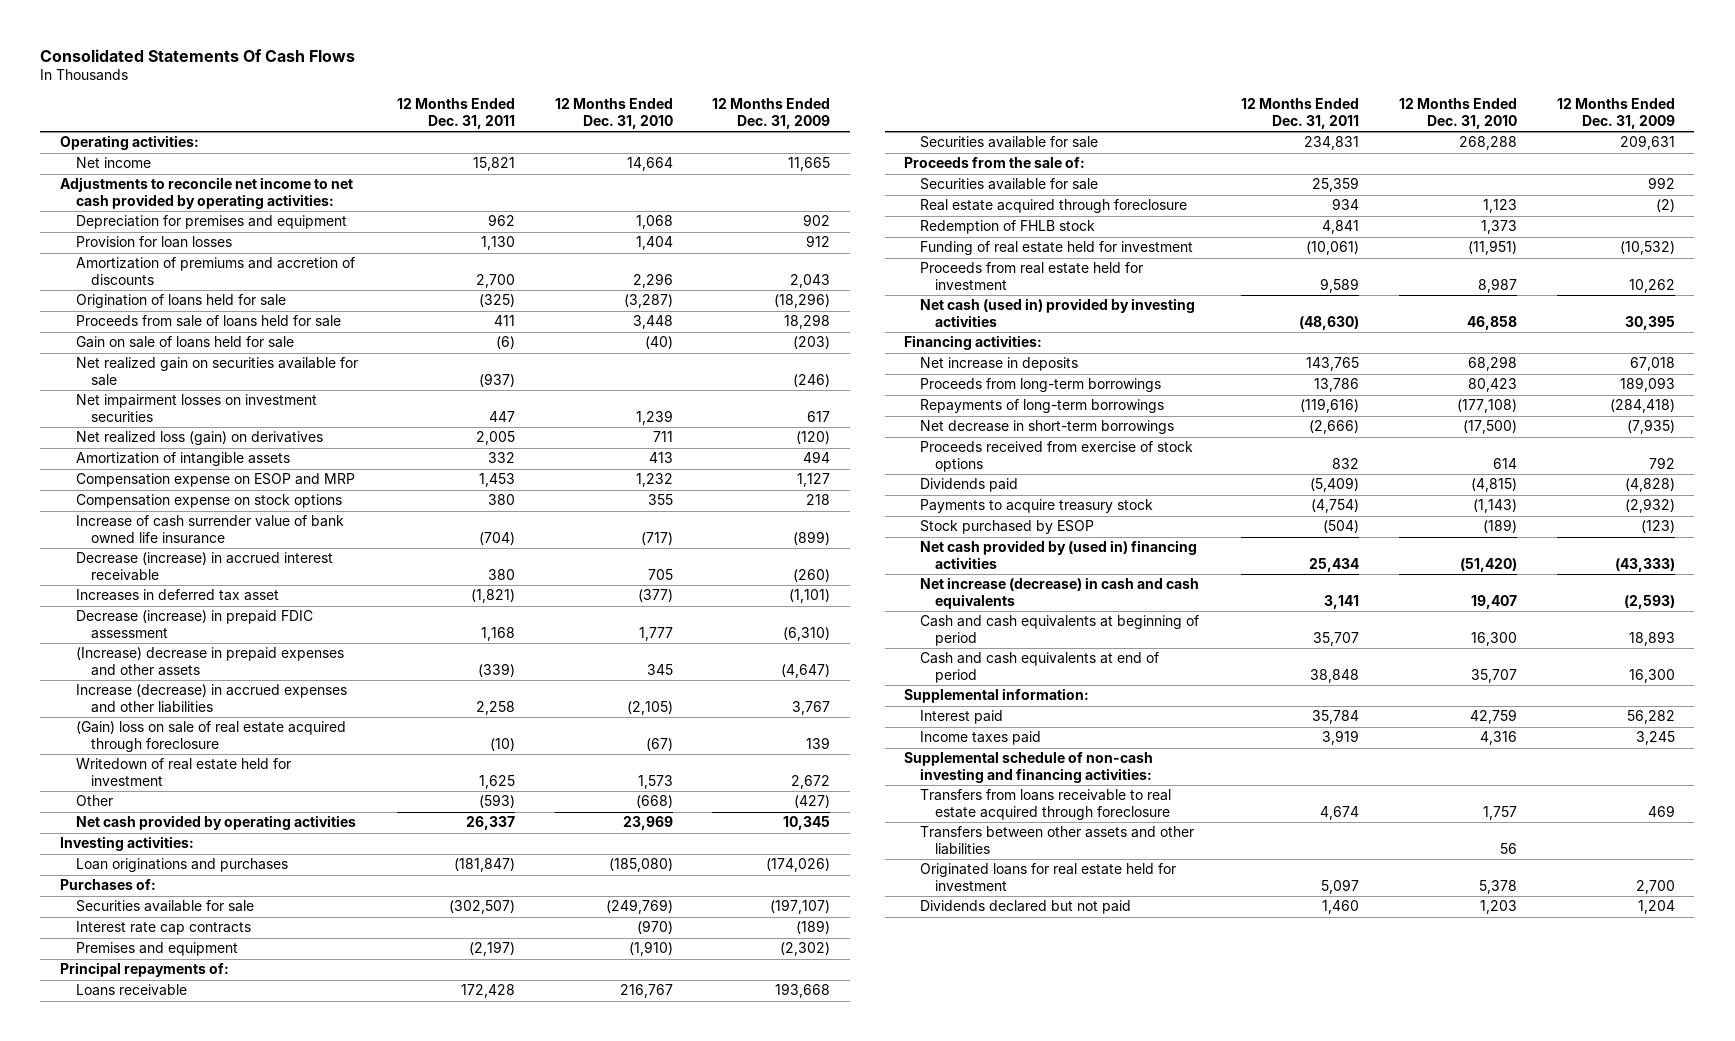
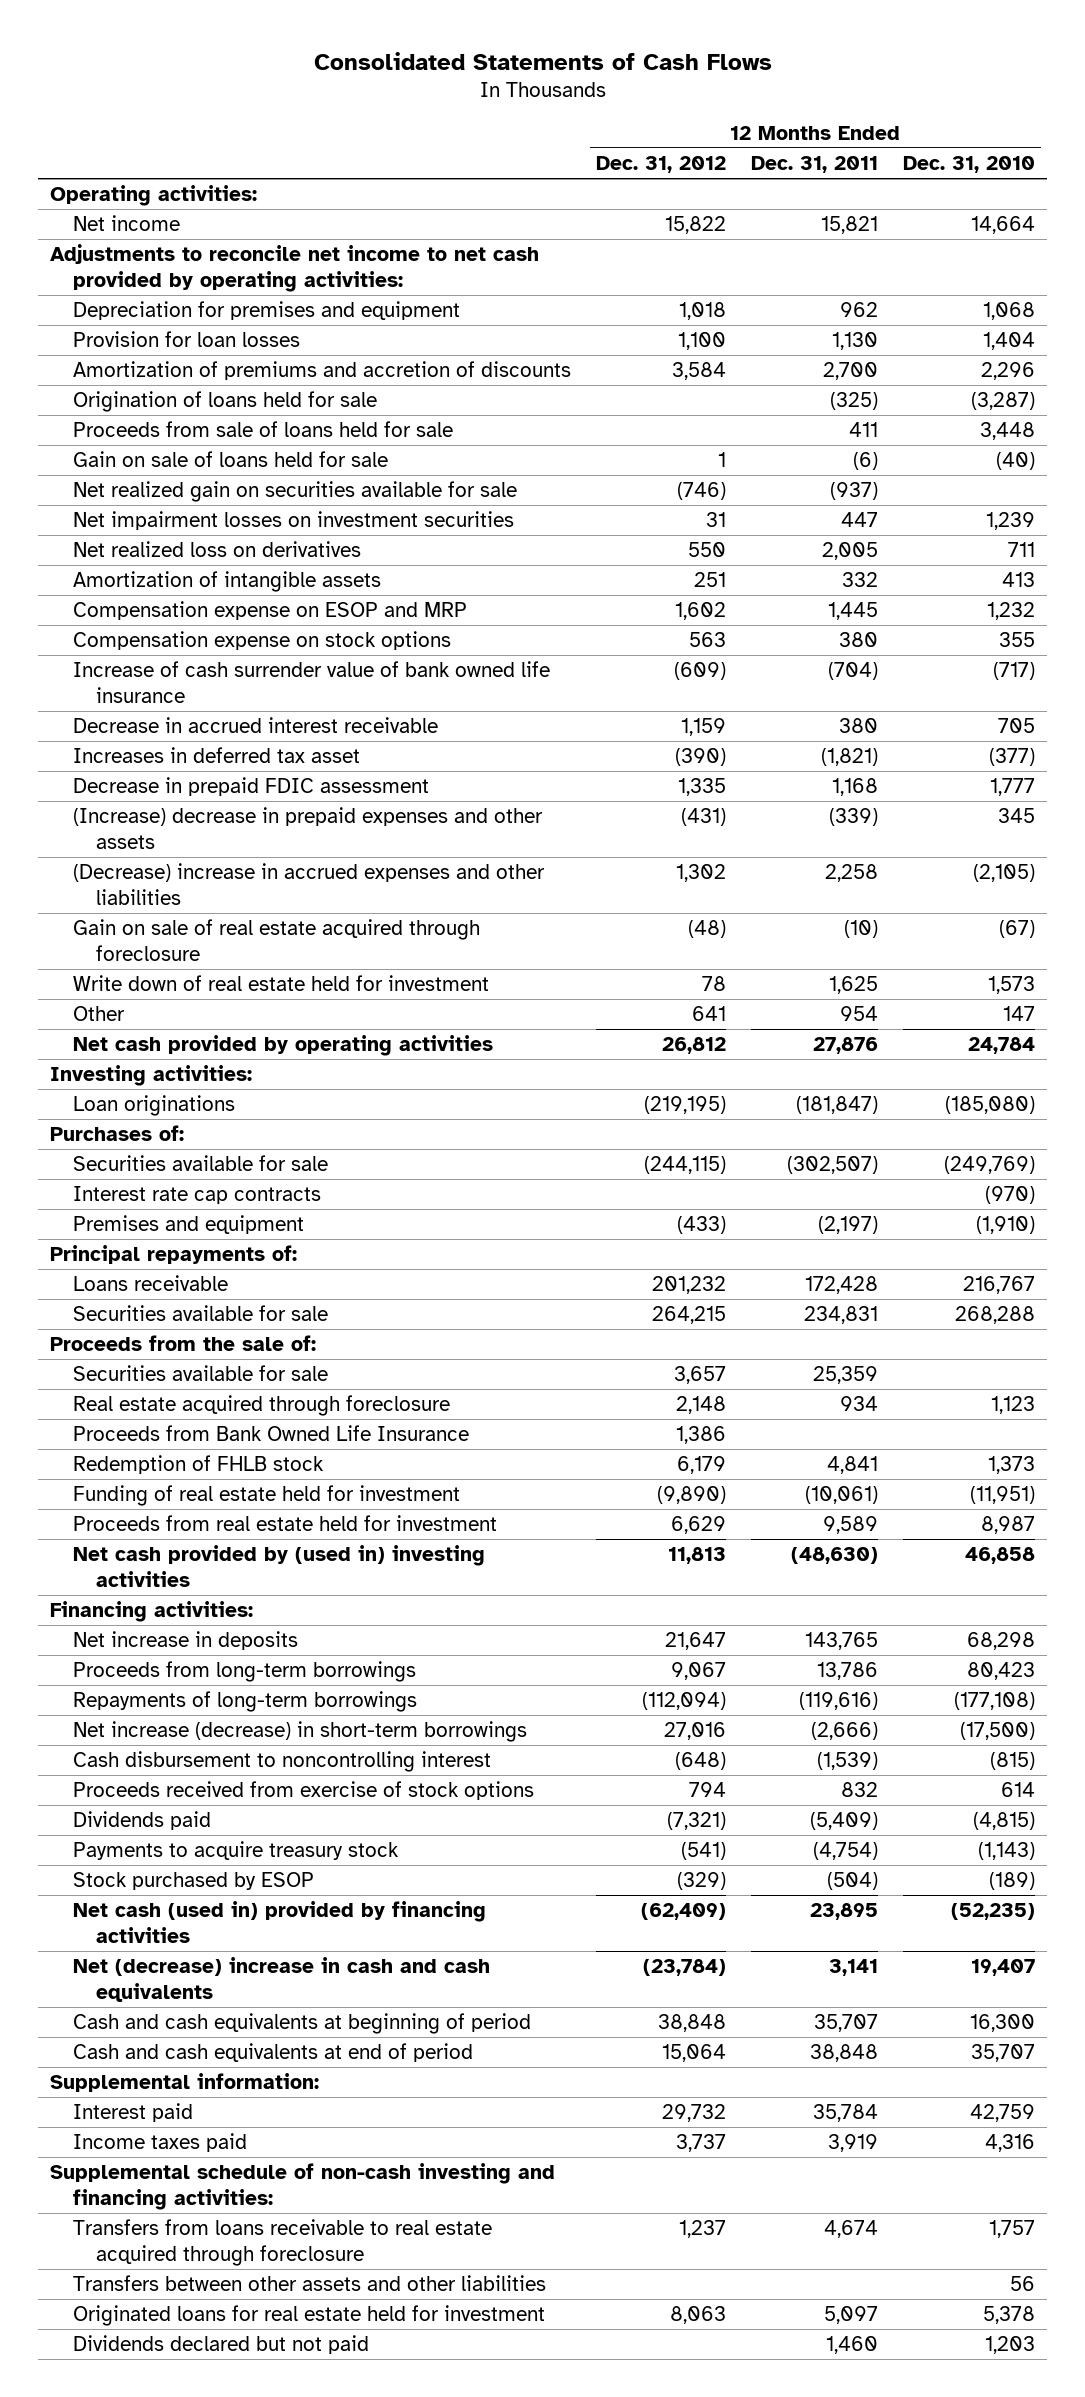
[40,48,356,62] Consolidated Statements Of Cash Flows -> [313,51,772,70] Consolidated Statements of Cash Flows
[712,98,831,130] 12 Months Ended Dec. 31, 2009 -> none
none -> [596,156,727,174] Dec. 31, 2012
[75,431,323,446] Net realized loss (gain) on derivatives -> [73,541,362,558] Net realized loss on derivatives
[479,473,516,488] 1,453 -> [827,602,878,621] 1,445
[75,552,333,581] Decrease (increase) in accrued interest receivable -> [73,717,439,734] Decrease in accrued interest receivable
[75,610,313,639] Decrease (increase) in prepaid FDIC assessment -> [73,777,430,797] Decrease in prepaid FDIC assessment
[75,684,347,713] Increase (decrease) in accrued expenses and other liabilities -> [73,863,546,905] (Decrease) increase in accrued expenses and other liabilities
[75,721,346,752] (Gain) loss on sale of real estate acquired through foreclosure -> [73,919,481,961] Gain on sale of real estate acquired through foreclosure
[75,758,291,786] Writedown of real estate held for investment -> [73,975,490,992] Write down of real estate held for investment
[479,794,516,809] (593) -> [839,1006,878,1022] 954
[635,795,673,809] (668) -> [1002,1006,1035,1022] 147
[466,816,516,831] 26,337 -> [812,1037,878,1055] 27,876
[622,816,673,831] 23,969 -> [967,1037,1035,1055] 24,784
[75,858,288,873] Loan originations and purchases -> [73,1095,236,1117] Loan originations
none -> [73,1425,470,1442] Proceeds from Bank Owned Life Insurance
[919,298,1195,327] Net cash (used in) provided by investing activities -> [73,1545,486,1587] Net cash provided by (used in) investing activities
[919,420,1174,435] Net decrease in short-term borrowings -> [73,1721,528,1743] Net increase (decrease) in short-term borrowings
none -> [73,1751,492,1773] Cash disbursement to noncontrolling interest
[919,540,1197,569] Net cash provided by (used in) financing activities -> [73,1901,487,1943] Net cash (used in) provided by financing activities
[1309,557,1360,572] 25,434 -> [809,1903,878,1921] 23,895
[1460,557,1518,572] (51,420) -> [950,1903,1035,1921] (52,235)
[919,577,1199,609] Net increase (decrease) in cash and cash equivalents -> [73,1957,491,2002] Net (decrease) increase in cash and cash equivalents

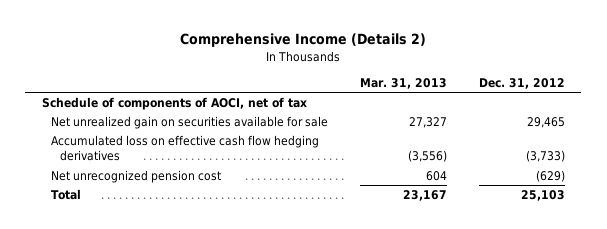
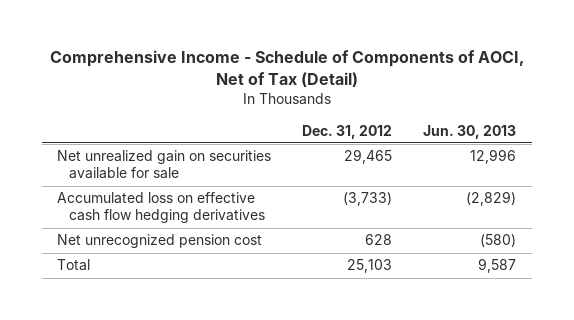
[180,33,427,48] Comprehensive Income (Details 2) -> [49,50,524,88] Comprehensive Income - Schedule of Components of AOCI, Net of Tax (Detail)
[359,78,447,90] Mar. 31, 2013 -> none
none -> [423,124,517,139] Jun. 30, 2013
[41,97,307,111] Schedule of components of AOCI, net of tax -> none
[536,170,566,183] (629) -> [365,234,393,246] 628

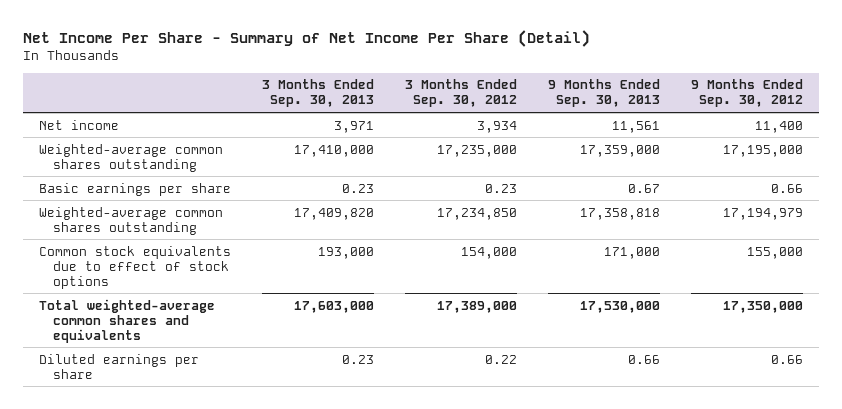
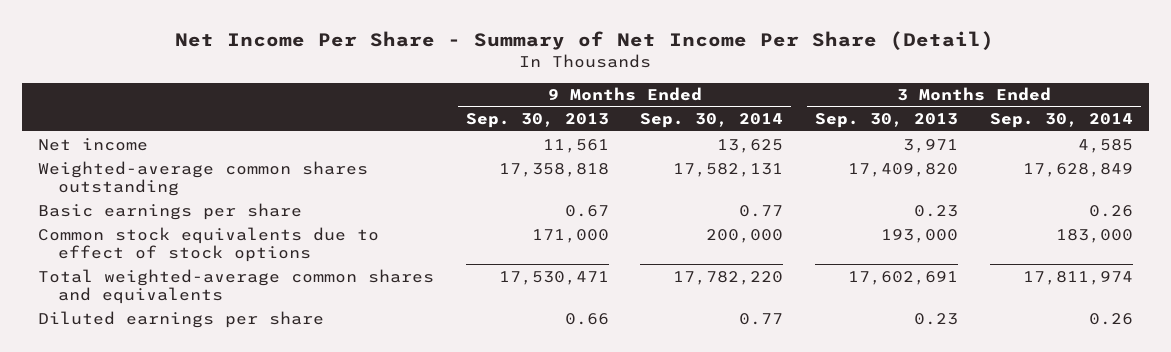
[405,79,518,108] 3 Months Ended Sep. 30, 2012 -> none
[691,79,804,108] 9 Months Ended Sep. 30, 2012 -> none
none -> [640,113,784,129] Sep. 30, 2014
none -> [990,113,1134,129] Sep. 30, 2014
[38,143,223,172] Weighted-average common shares outstanding -> none
[38,182,231,196] Basic earnings per share -> [37,202,302,220] Basic earnings per share
[293,300,374,313] 17,603,000 -> [848,270,959,285] 17,602,691
[580,300,661,313] 17,530,000 -> [498,270,609,285] 17,530,471

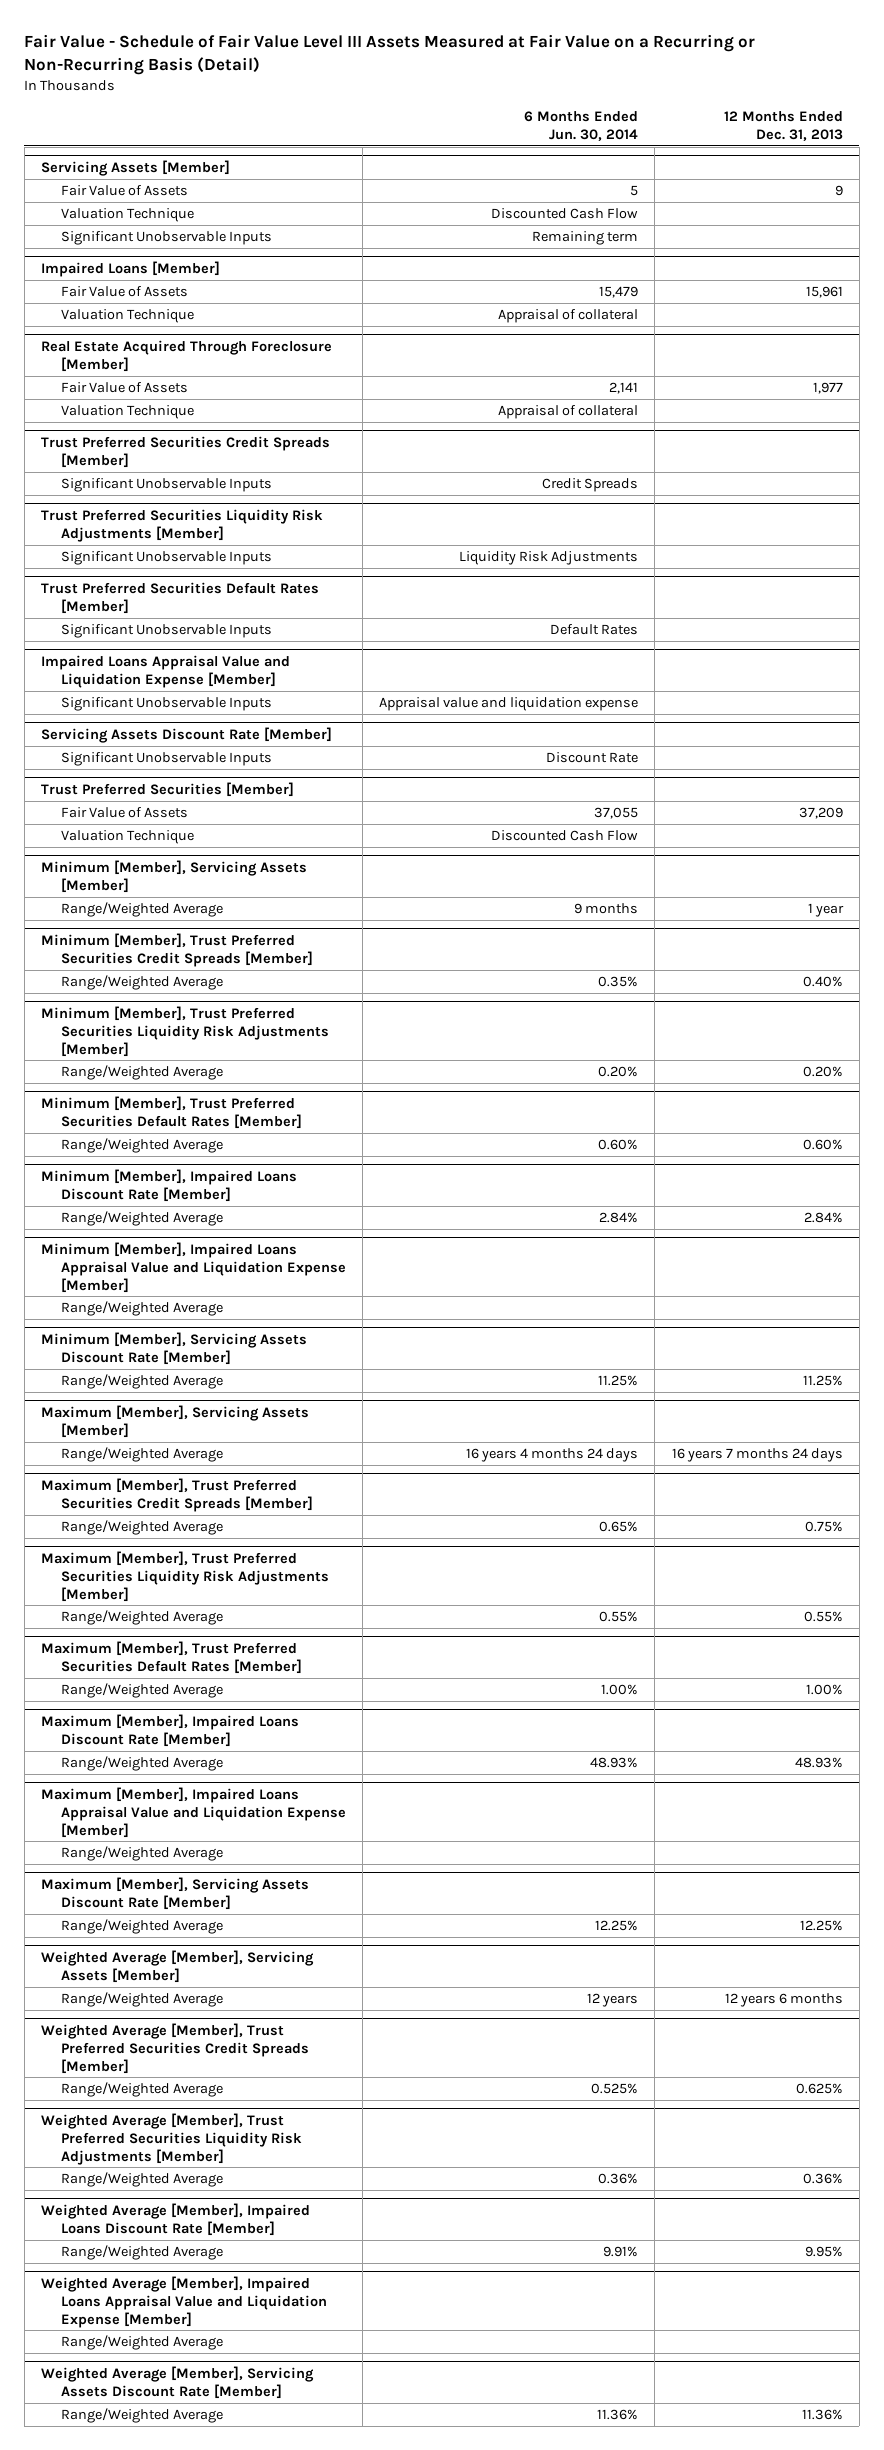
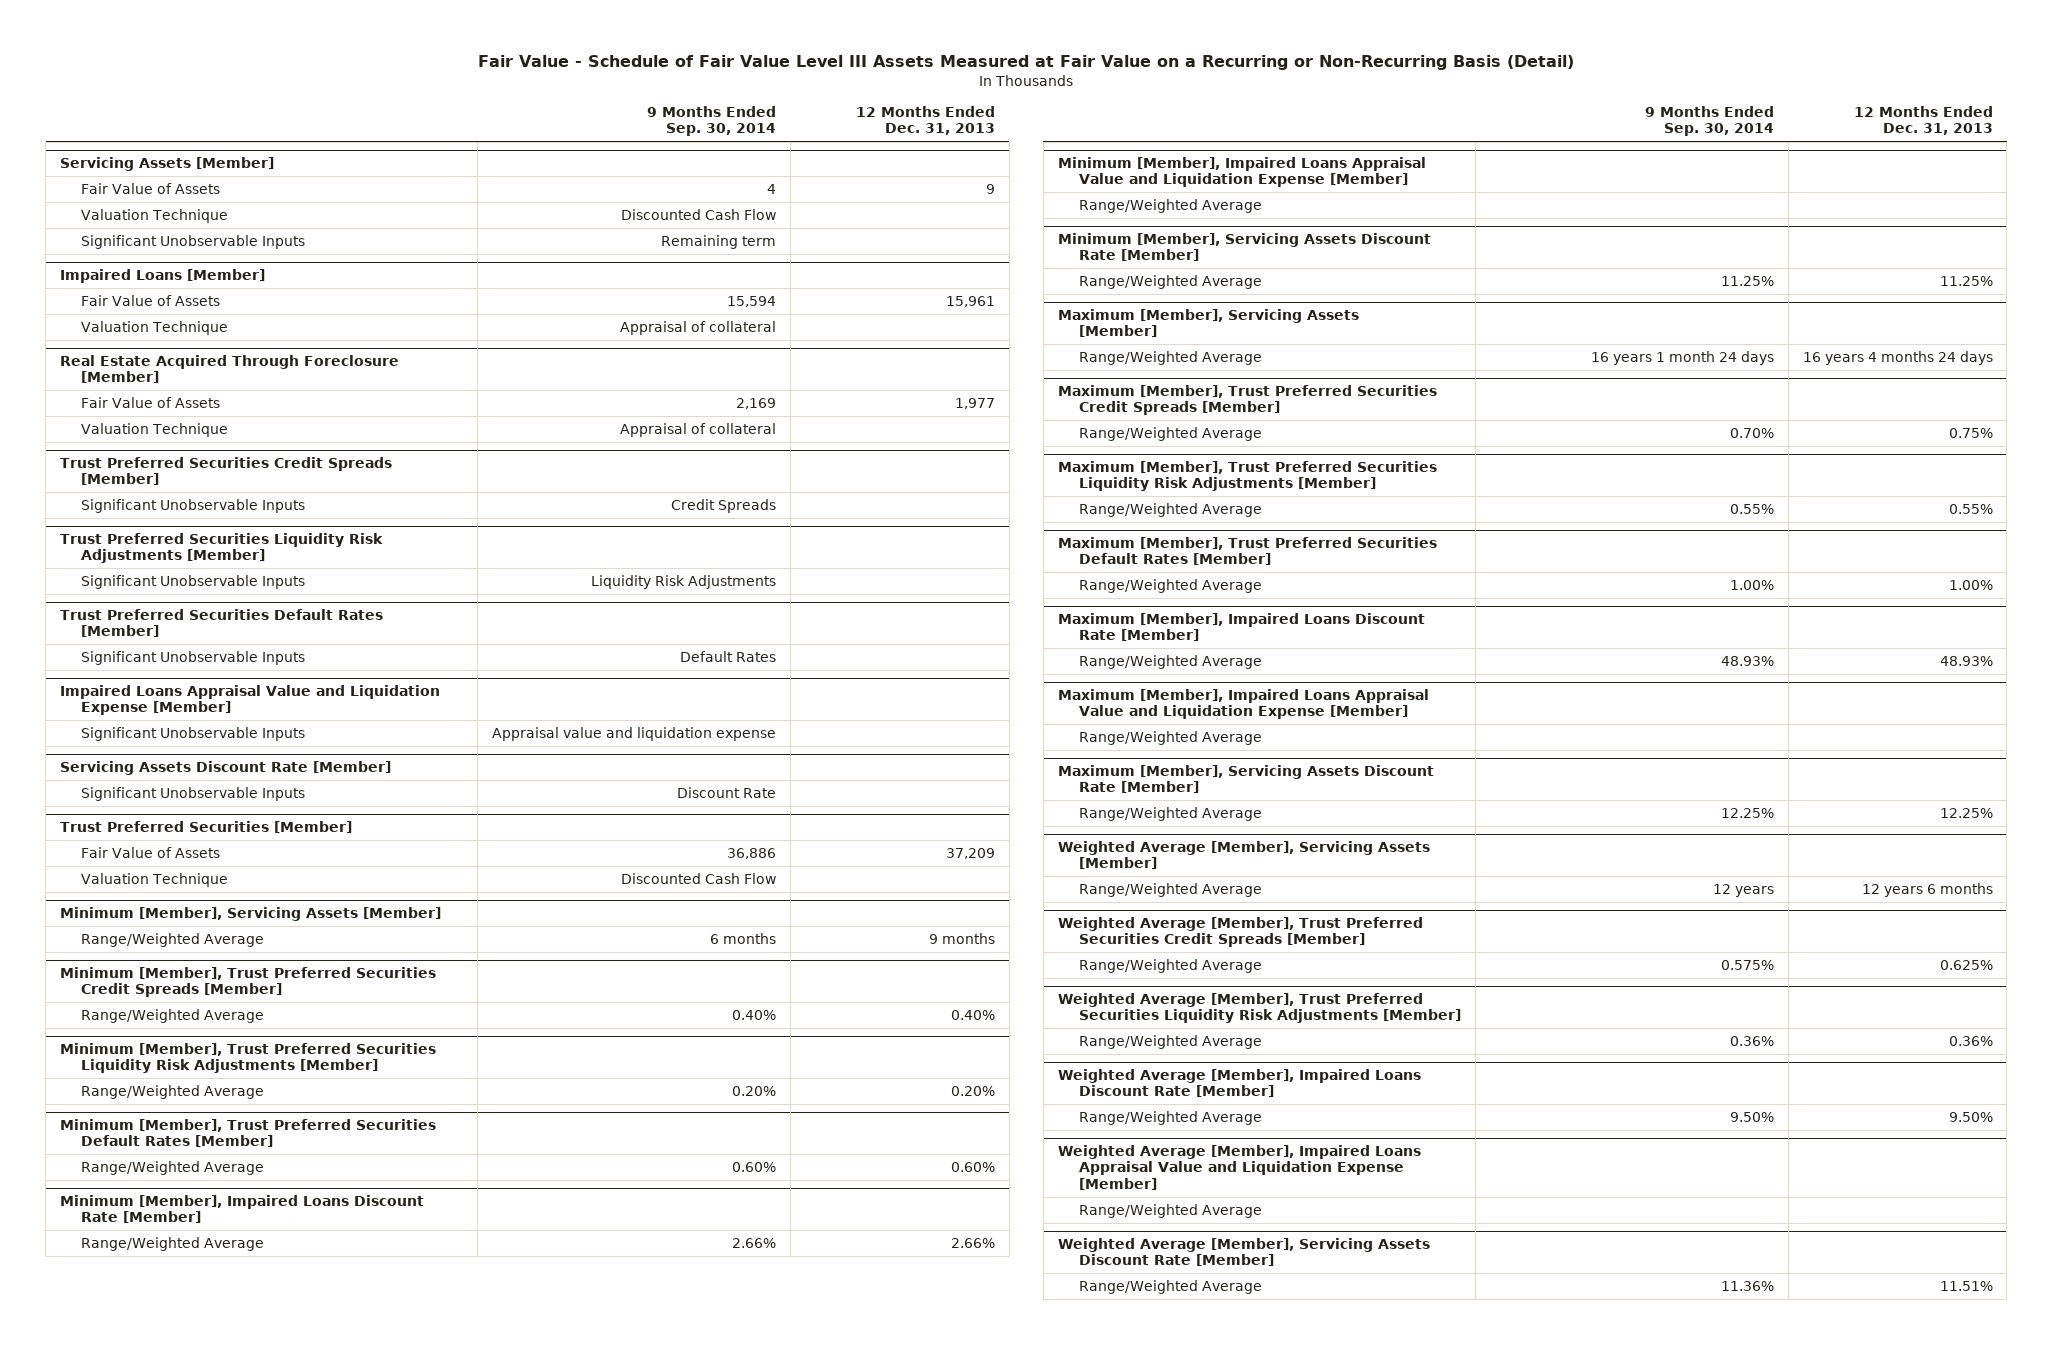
[524,110,639,141] 6 Months Ended Jun. 30, 2014 -> none
none -> [647,106,777,137] 9 Months Ended Sep. 30, 2014
[807,903,844,918] 1 year -> [928,932,995,944] 9 months
[803,1212,843,1224] 2.84% -> [950,1237,995,1248] 2.66%
[671,1448,843,1463] 16 years 7 months 24 days -> [1802,350,1993,365] 16 years 4 months 24 days
[804,2246,843,2258] 9.95% -> [1948,1111,1993,1122] 9.50%
[801,2409,843,2421] 11.36% -> [1939,1280,1993,1291] 11.51%

